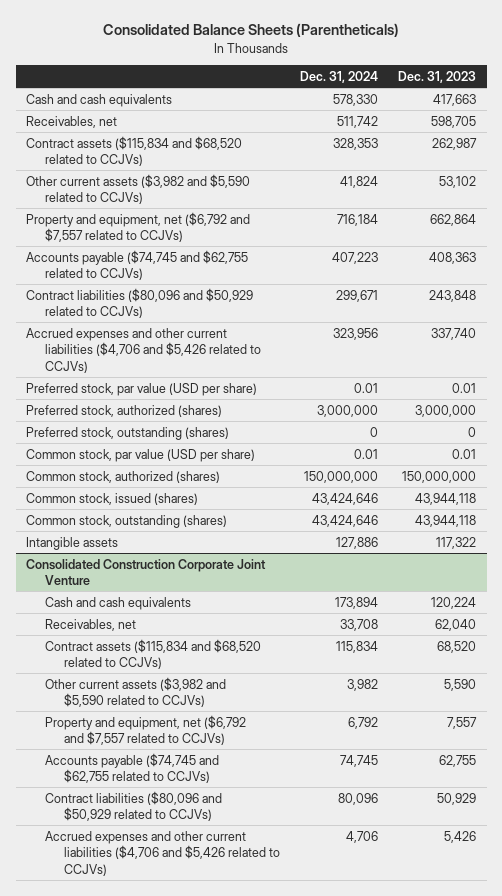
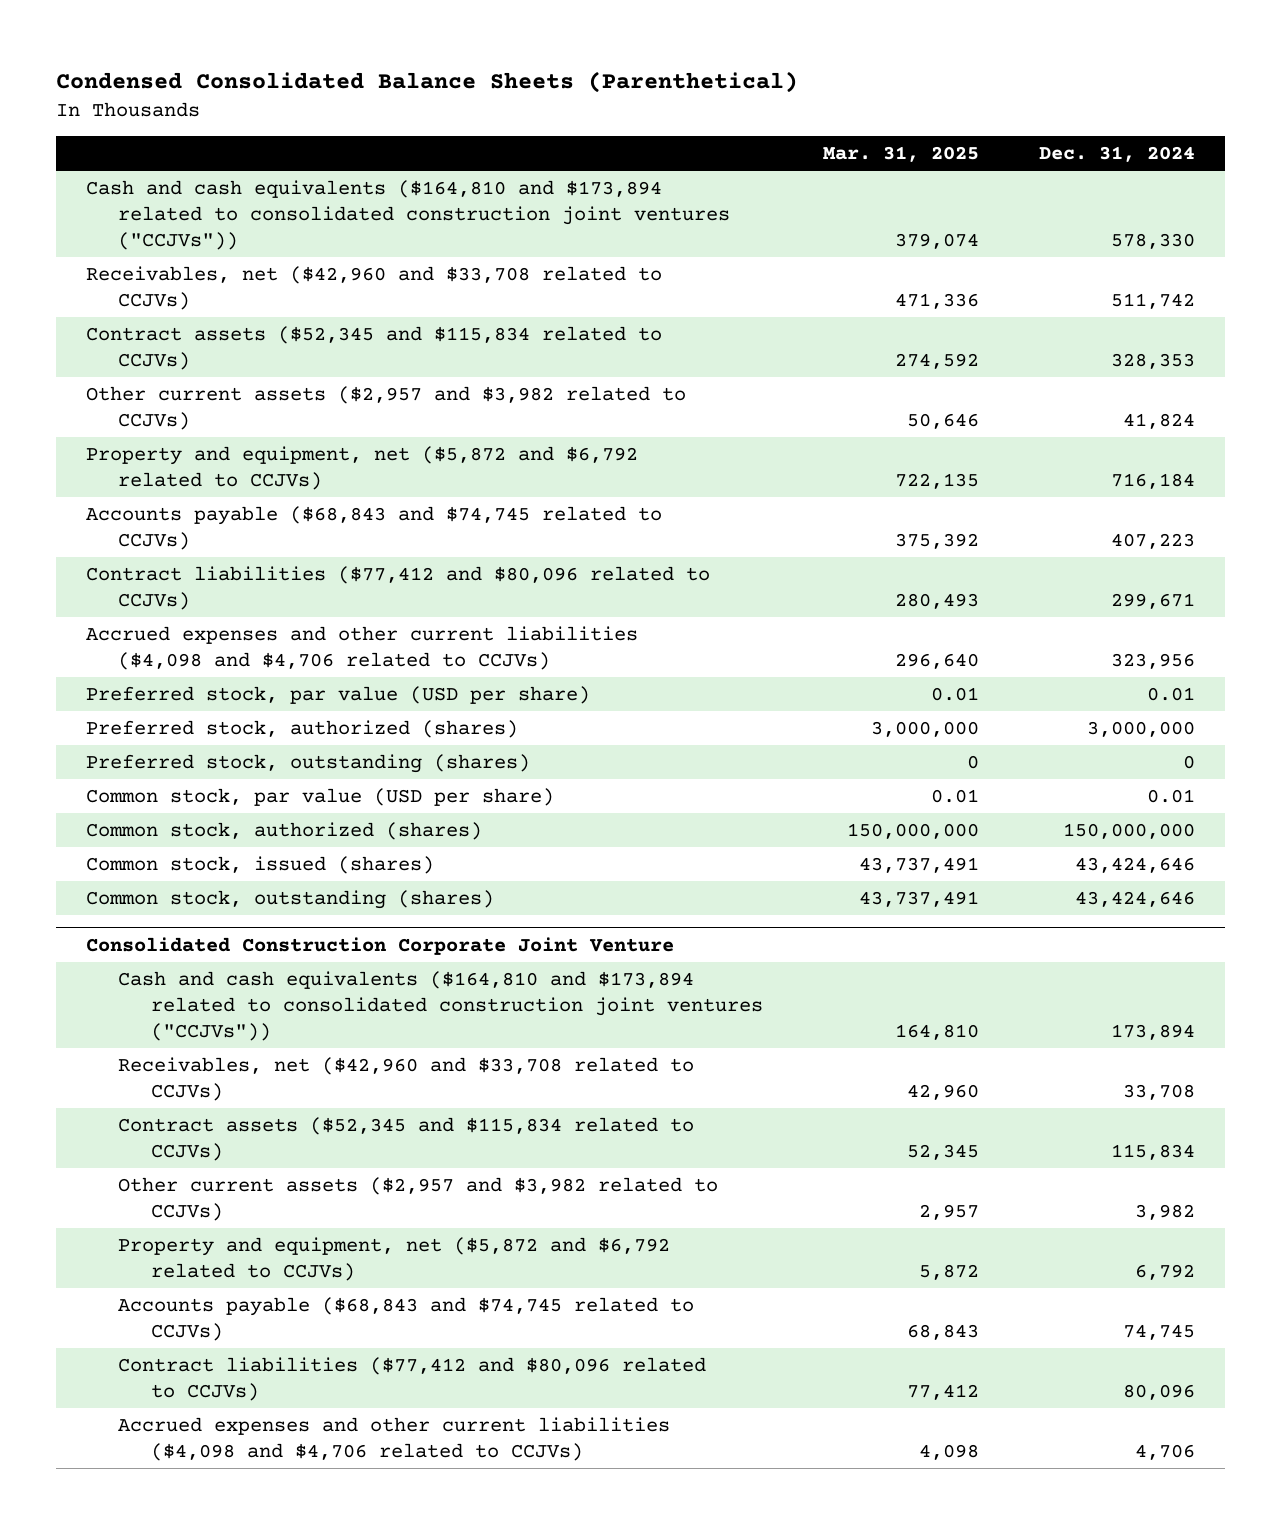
[103,23,400,38] Consolidated Balance Sheets (Parentheticals) -> [55,70,798,93] Condensed Consolidated Balance Sheets (Parenthetical)
[398,70,477,83] Dec. 31, 2023 -> none
none -> [822,146,979,163] Mar. 31, 2025
[25,93,172,107] Cash and cash equivalents -> [85,180,731,250] Cash and cash equivalents ($164,810 and $173,894 related to consolidated construction joint ventures ("CCJVs"))
[25,115,117,128] Receivables, net -> [85,266,662,311] Receivables, net ($42,960 and $33,708 related to CCJVs)
[25,135,242,167] Contract assets ($115,834 and $68,520 related to CCJVs) -> [85,326,662,371] Contract assets ($52,345 and $115,834 related to CCJVs)
[25,173,250,205] Other current assets ($3,982 and $5,590 related to CCJVs) -> [85,386,686,431] Other current assets ($2,957 and $3,982 related to CCJVs)
[25,211,250,243] Property and equipment, net ($6,792 and $7,557 related to CCJVs) -> [85,446,638,491] Property and equipment, net ($5,872 and $6,792 related to CCJVs)
[25,249,248,281] Accounts payable ($74,745 and $62,755 related to CCJVs) -> [85,506,662,551] Accounts payable ($68,843 and $74,745 related to CCJVs)
[25,287,253,319] Contract liabilities ($80,096 and $50,929 related to CCJVs) -> [85,566,710,611] Contract liabilities ($77,412 and $80,096 related to CCJVs)
[25,327,261,373] Accrued expenses and other current liabilities ($4,706 and $5,426 related to CCJVs) -> [85,626,638,671] Accrued expenses and other current liabilities ($4,098 and $4,706 related to CCJVs)
[25,536,118,550] Intangible assets -> none
[44,596,191,610] Cash and cash equivalents -> [118,971,764,1041] Cash and cash equivalents ($164,810 and $173,894 related to consolidated construction joint ventures ("CCJVs"))
[44,618,136,631] Receivables, net -> [118,1057,695,1102] Receivables, net ($42,960 and $33,708 related to CCJVs)
[44,638,261,670] Contract assets ($115,834 and $68,520 related to CCJVs) -> [118,1117,695,1162] Contract assets ($52,345 and $115,834 related to CCJVs)
[44,676,226,708] Other current assets ($3,982 and $5,590 related to CCJVs) -> [118,1177,719,1222] Other current assets ($2,957 and $3,982 related to CCJVs)
[44,714,246,746] Property and equipment, net ($6,792 and $7,557 related to CCJVs) -> [118,1237,671,1282] Property and equipment, net ($5,872 and $6,792 related to CCJVs)
[44,752,219,784] Accounts payable ($74,745 and $62,755 related to CCJVs) -> [118,1297,695,1342] Accounts payable ($68,843 and $74,745 related to CCJVs)
[44,790,222,822] Contract liabilities ($80,096 and $50,929 related to CCJVs) -> [118,1357,707,1402] Contract liabilities ($77,412 and $80,096 related to CCJVs)
[44,830,281,876] Accrued expenses and other current liabilities ($4,706 and $5,426 related to CCJVs) -> [118,1417,671,1462] Accrued expenses and other current liabilities ($4,098 and $4,706 related to CCJVs)

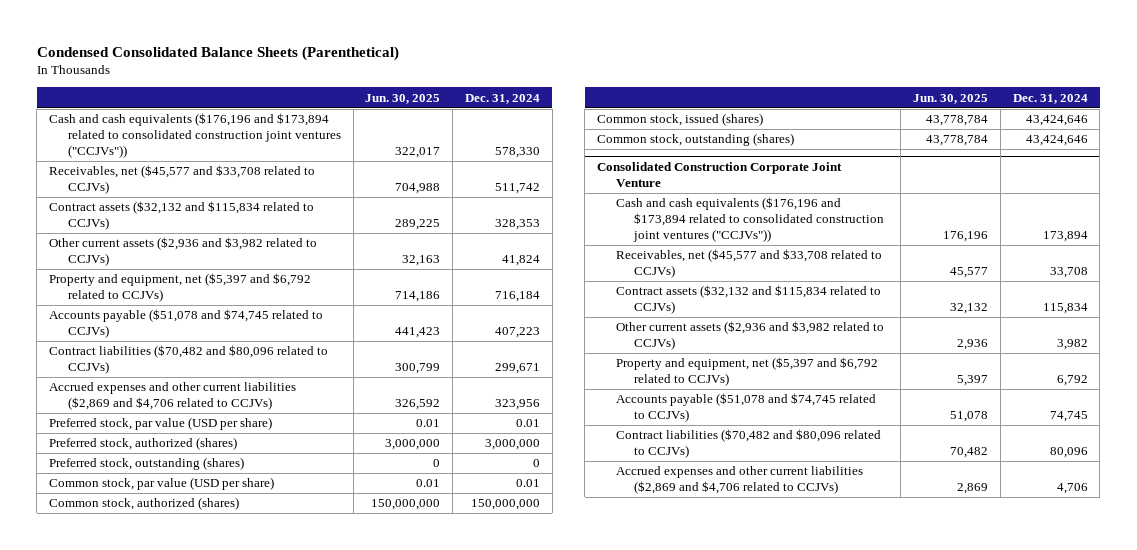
[822,146,979,163] Mar. 31, 2025 -> none
none -> [365,93,441,104] Jun. 30, 2025
[85,180,731,250] Cash and cash equivalents ($164,810 and $173,894 related to consolidated construction joint ventures ("CCJVs")) -> [49,113,341,159] Cash and cash equivalents ($176,196 and $173,894 related to consolidated construction joint ventures ("CCJVs"))
[85,266,662,311] Receivables, net ($42,960 and $33,708 related to CCJVs) -> [49,165,316,195] Receivables, net ($45,577 and $33,708 related to CCJVs)
[85,326,662,371] Contract assets ($52,345 and $115,834 related to CCJVs) -> [49,201,315,231] Contract assets ($32,132 and $115,834 related to CCJVs)
[85,386,686,431] Other current assets ($2,957 and $3,982 related to CCJVs) -> [49,237,318,267] Other current assets ($2,936 and $3,982 related to CCJVs)
[85,446,638,491] Property and equipment, net ($5,872 and $6,792 related to CCJVs) -> [49,273,312,303] Property and equipment, net ($5,397 and $6,792 related to CCJVs)
[85,506,662,551] Accounts payable ($68,843 and $74,745 related to CCJVs) -> [49,309,324,339] Accounts payable ($51,078 and $74,745 related to CCJVs)
[85,566,710,611] Contract liabilities ($77,412 and $80,096 related to CCJVs) -> [49,345,329,375] Contract liabilities ($70,482 and $80,096 related to CCJVs)
[85,626,638,671] Accrued expenses and other current liabilities ($4,098 and $4,706 related to CCJVs) -> [49,382,297,411] Accrued expenses and other current liabilities ($2,869 and $4,706 related to CCJVs)
[118,971,764,1041] Cash and cash equivalents ($164,810 and $173,894 related to consolidated construction joint ventures ("CCJVs")) -> [615,197,885,243] Cash and cash equivalents ($176,196 and $173,894 related to consolidated construction joint ventures ("CCJVs"))
[118,1057,695,1102] Receivables, net ($42,960 and $33,708 related to CCJVs) -> [615,249,882,279] Receivables, net ($45,577 and $33,708 related to CCJVs)
[118,1117,695,1162] Contract assets ($52,345 and $115,834 related to CCJVs) -> [615,285,881,315] Contract assets ($32,132 and $115,834 related to CCJVs)
[118,1177,719,1222] Other current assets ($2,957 and $3,982 related to CCJVs) -> [615,321,884,351] Other current assets ($2,936 and $3,982 related to CCJVs)
[118,1237,671,1282] Property and equipment, net ($5,872 and $6,792 related to CCJVs) -> [615,357,878,387] Property and equipment, net ($5,397 and $6,792 related to CCJVs)
[118,1297,695,1342] Accounts payable ($68,843 and $74,745 related to CCJVs) -> [615,393,876,423] Accounts payable ($51,078 and $74,745 related to CCJVs)
[118,1357,707,1402] Contract liabilities ($77,412 and $80,096 related to CCJVs) -> [615,429,881,459] Contract liabilities ($70,482 and $80,096 related to CCJVs)
[118,1417,671,1462] Accrued expenses and other current liabilities ($4,098 and $4,706 related to CCJVs) -> [615,466,863,495] Accrued expenses and other current liabilities ($2,869 and $4,706 related to CCJVs)

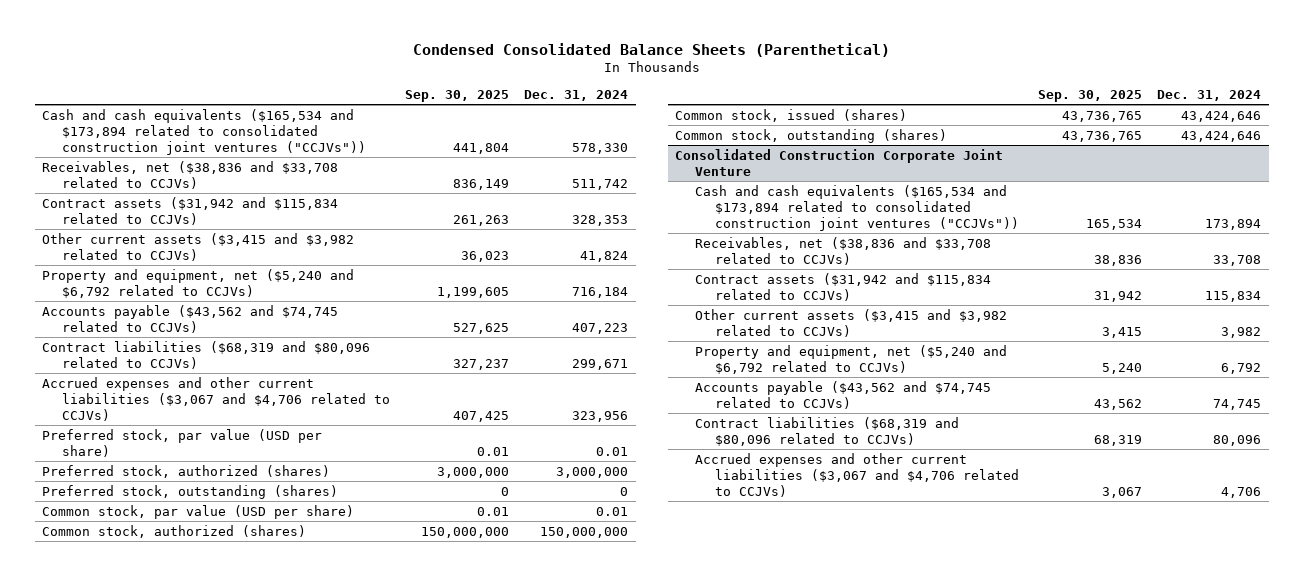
[365,93,441,104] Jun. 30, 2025 -> none
none -> [405,90,510,103] Sep. 30, 2025
[49,113,341,159] Cash and cash equivalents ($176,196 and $173,894 related to consolidated construction joint ventures ("CCJVs")) -> [42,108,367,156] Cash and cash equivalents ($165,534 and $173,894 related to consolidated construction joint ventures ("CCJVs"))
[49,165,316,195] Receivables, net ($45,577 and $33,708 related to CCJVs) -> [42,160,339,189] Receivables, net ($38,836 and $33,708 related to CCJVs)
[49,201,315,231] Contract assets ($32,132 and $115,834 related to CCJVs) -> [42,196,339,225] Contract assets ($31,942 and $115,834 related to CCJVs)
[49,237,318,267] Other current assets ($2,936 and $3,982 related to CCJVs) -> [42,232,355,261] Other current assets ($3,415 and $3,982 related to CCJVs)
[49,273,312,303] Property and equipment, net ($5,397 and $6,792 related to CCJVs) -> [42,268,355,298] Property and equipment, net ($5,240 and $6,792 related to CCJVs)
[49,309,324,339] Accounts payable ($51,078 and $74,745 related to CCJVs) -> [42,304,339,333] Accounts payable ($43,562 and $74,745 related to CCJVs)
[49,345,329,375] Contract liabilities ($70,482 and $80,096 related to CCJVs) -> [42,340,371,369] Contract liabilities ($68,319 and $80,096 related to CCJVs)
[49,382,297,411] Accrued expenses and other current liabilities ($2,869 and $4,706 related to CCJVs) -> [42,376,391,422] Accrued expenses and other current liabilities ($3,067 and $4,706 related to CCJVs)
[615,197,885,243] Cash and cash equivalents ($176,196 and $173,894 related to consolidated construction joint ventures ("CCJVs")) -> [695,184,1020,232] Cash and cash equivalents ($165,534 and $173,894 related to consolidated construction joint ventures ("CCJVs"))
[615,249,882,279] Receivables, net ($45,577 and $33,708 related to CCJVs) -> [695,236,992,265] Receivables, net ($38,836 and $33,708 related to CCJVs)
[615,285,881,315] Contract assets ($32,132 and $115,834 related to CCJVs) -> [695,272,992,301] Contract assets ($31,942 and $115,834 related to CCJVs)
[615,321,884,351] Other current assets ($2,936 and $3,982 related to CCJVs) -> [695,308,1008,337] Other current assets ($3,415 and $3,982 related to CCJVs)
[615,357,878,387] Property and equipment, net ($5,397 and $6,792 related to CCJVs) -> [695,344,1008,374] Property and equipment, net ($5,240 and $6,792 related to CCJVs)
[615,393,876,423] Accounts payable ($51,078 and $74,745 related to CCJVs) -> [695,380,992,409] Accounts payable ($43,562 and $74,745 related to CCJVs)
[615,429,881,459] Contract liabilities ($70,482 and $80,096 related to CCJVs) -> [695,416,960,446] Contract liabilities ($68,319 and $80,096 related to CCJVs)
[615,466,863,495] Accrued expenses and other current liabilities ($2,869 and $4,706 related to CCJVs) -> [695,452,1020,498] Accrued expenses and other current liabilities ($3,067 and $4,706 related to CCJVs)

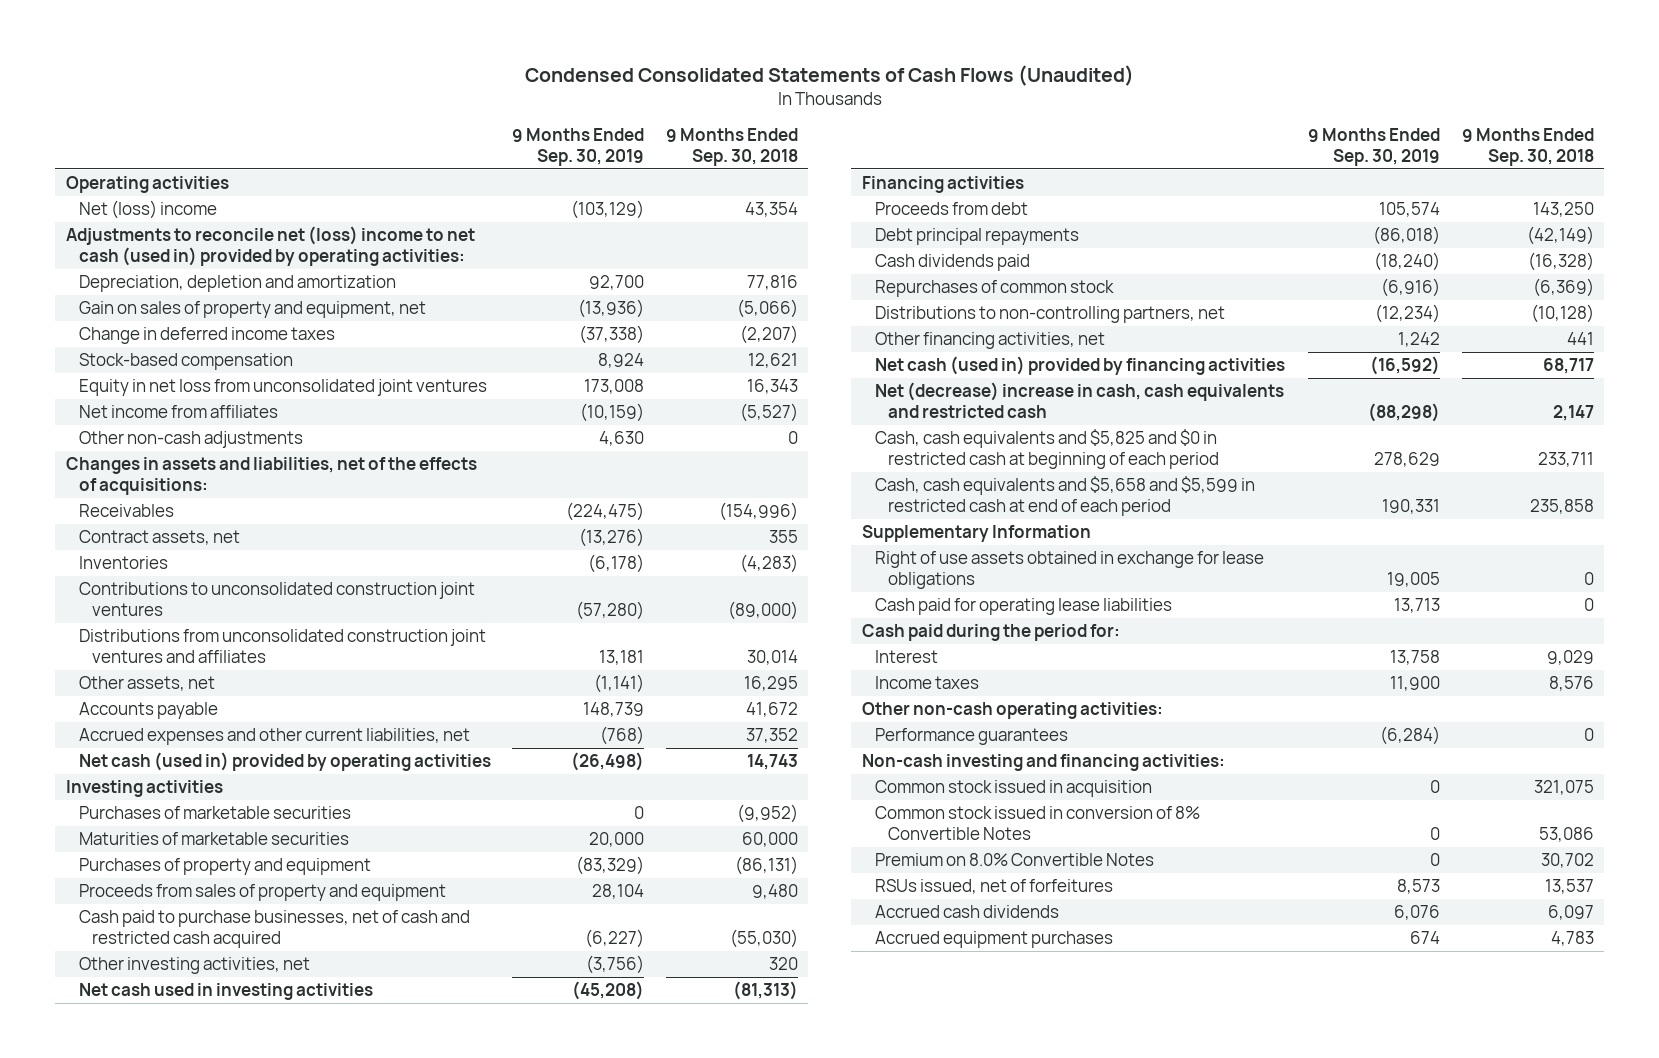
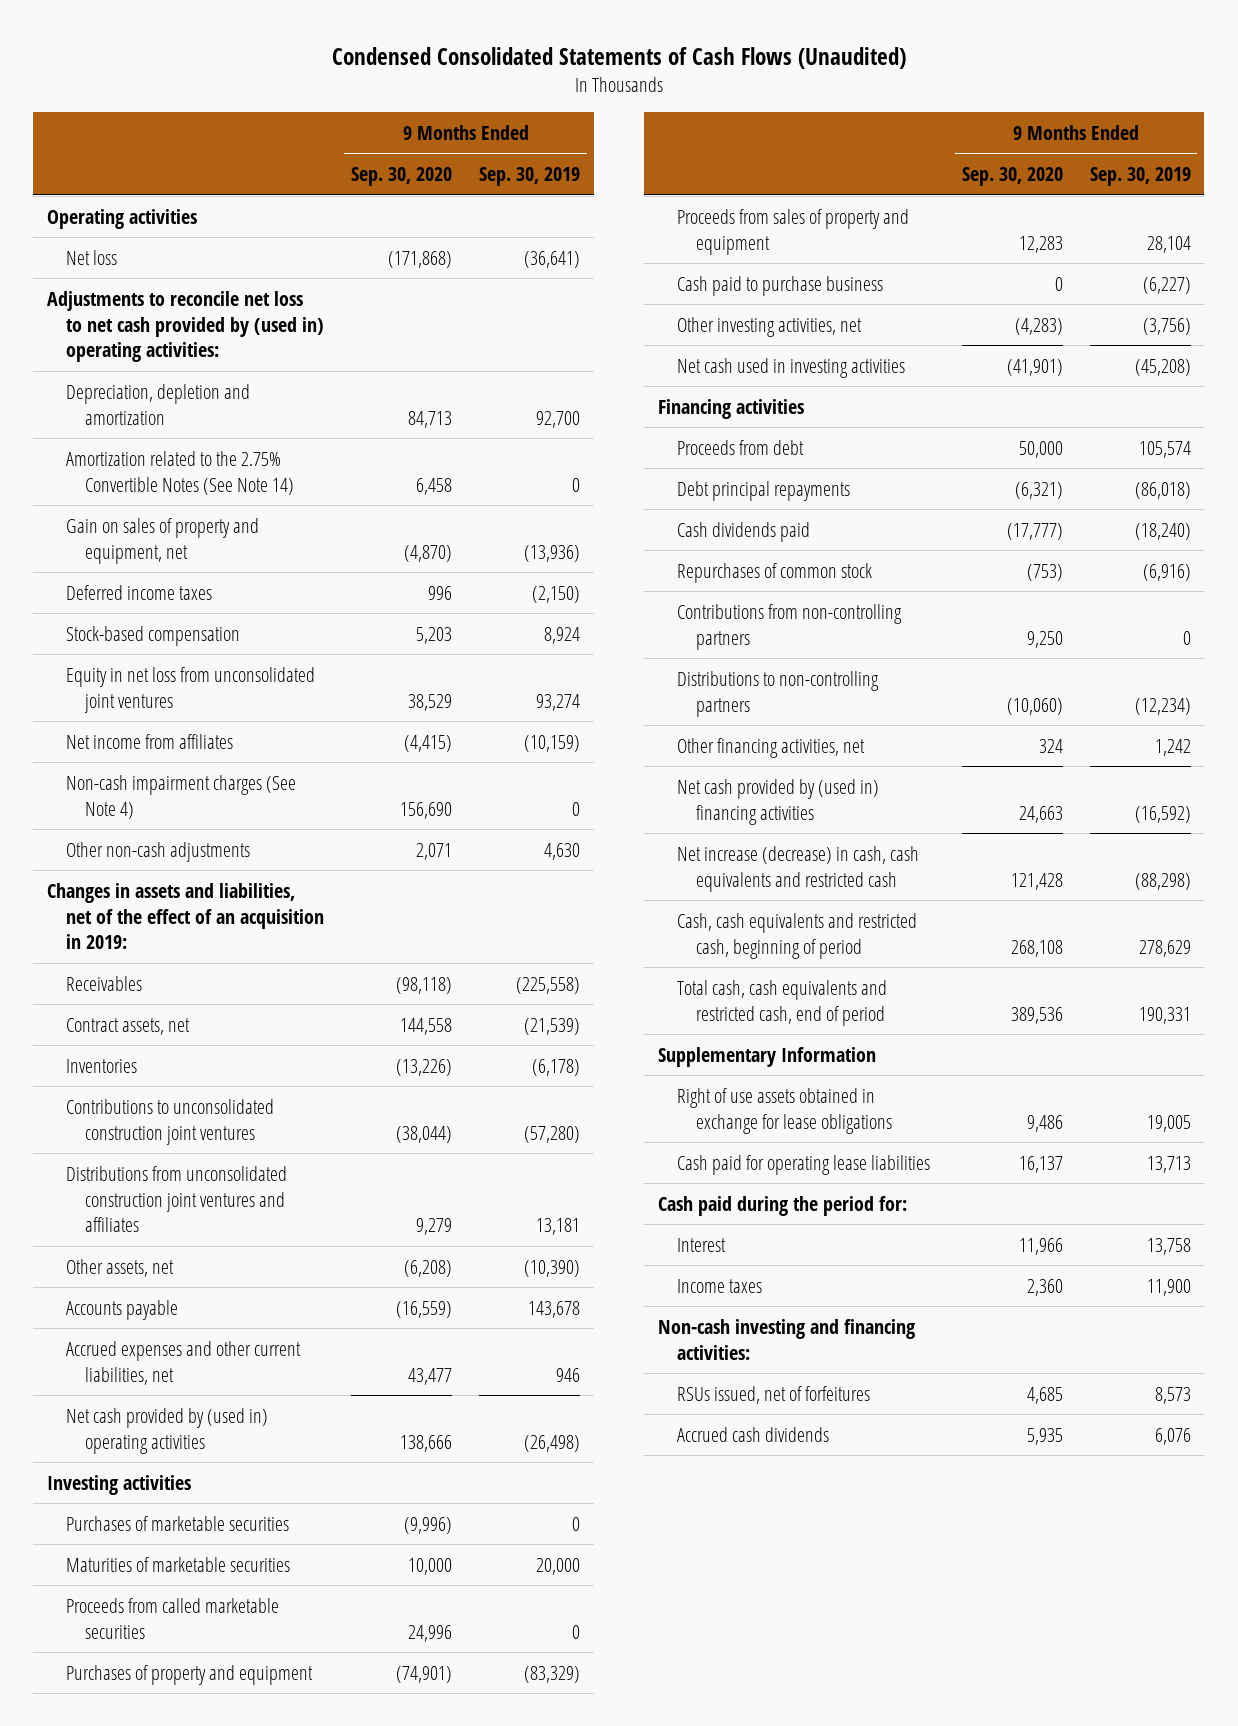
[665,127,798,167] 9 Months Ended Sep. 30, 2018 -> none
none -> [351,167,453,187] Sep. 30, 2020
[78,200,217,220] Net (loss) income -> [65,249,117,265] Net loss
[571,200,645,220] (103,129) -> [524,250,581,268] (36,641)
[65,226,475,267] Adjustments to reconcile net (loss) income to net cash (used in) provided by operating activities: -> [46,290,324,363] Adjustments to reconcile net loss to net cash provided by (used in) operating activities:
none -> [65,450,294,495] Amortization related to the 2.75% Convertible Notes (See Note 14)
[78,327,335,345] Change in deferred income taxes -> [65,584,212,600] Deferred income taxes
[579,325,645,345] (37,338) -> [532,585,581,603] (2,150)
[584,379,645,395] 173,008 -> [536,693,581,711] 93,274
none -> [65,774,296,819] Non-cash impairment charges (See Note 4)
[65,457,477,496] Changes in assets and liabilities, net of the effects of acquisitions: -> [46,882,324,950] Changes in assets and liabilities, net of the effect of an acquisition in 2019:
[566,502,645,522] (224,475) -> [516,976,581,994] (225,558)
[579,528,645,548] (13,276) -> [524,1017,581,1035] (21,539)
[594,674,645,694] (1,141) -> [524,1259,581,1277] (10,390)
[583,702,645,718] 148,739 -> [528,1300,581,1318] 143,678
[600,726,645,746] (768) -> [556,1367,581,1382] 946
[78,752,491,772] Net cash (used in) provided by operating activities -> [65,1407,268,1454] Net cash provided by (used in) operating activities
none -> [65,1597,279,1639] Proceeds from called marketable securities
[78,910,470,949] Cash paid to purchase businesses, net of cash and restricted cash acquired -> [676,275,883,296] Cash paid to purchase business
none -> [676,603,902,650] Contributions from non-controlling partners
[874,306,1225,324] Distributions to non-controlling partners, net -> [676,670,879,717] Distributions to non-controlling partners
[874,356,1285,376] Net cash (used in) provided by financing activities -> [676,778,879,825] Net cash provided by (used in) financing activities
[874,382,1284,419] Net (decrease) increase in cash, cash equivalents and restricted cash -> [676,845,919,892] Net increase (decrease) in cash, cash equivalents and restricted cash
[874,429,1219,470] Cash, cash equivalents and $5,825 and $0 in restricted cash at beginning of each period -> [676,912,917,959] Cash, cash equivalents and restricted cash, beginning of period
[874,476,1255,517] Cash, cash equivalents and $5,658 and $5,599 in restricted cash at end of each period -> [676,979,887,1026] Total cash, cash equivalents and restricted cash, end of period
[861,702,1163,720] Other non-cash operating activities: -> none
[874,728,1068,746] Performance guarantees -> none
[874,780,1152,798] Common stock issued in acquisition -> none
[874,806,1200,841] Common stock issued in conversion of 8% Convertible Notes -> none
[874,853,1154,867] Premium on 8.0% Convertible Notes -> none
[874,931,1113,949] Accrued equipment purchases -> none

